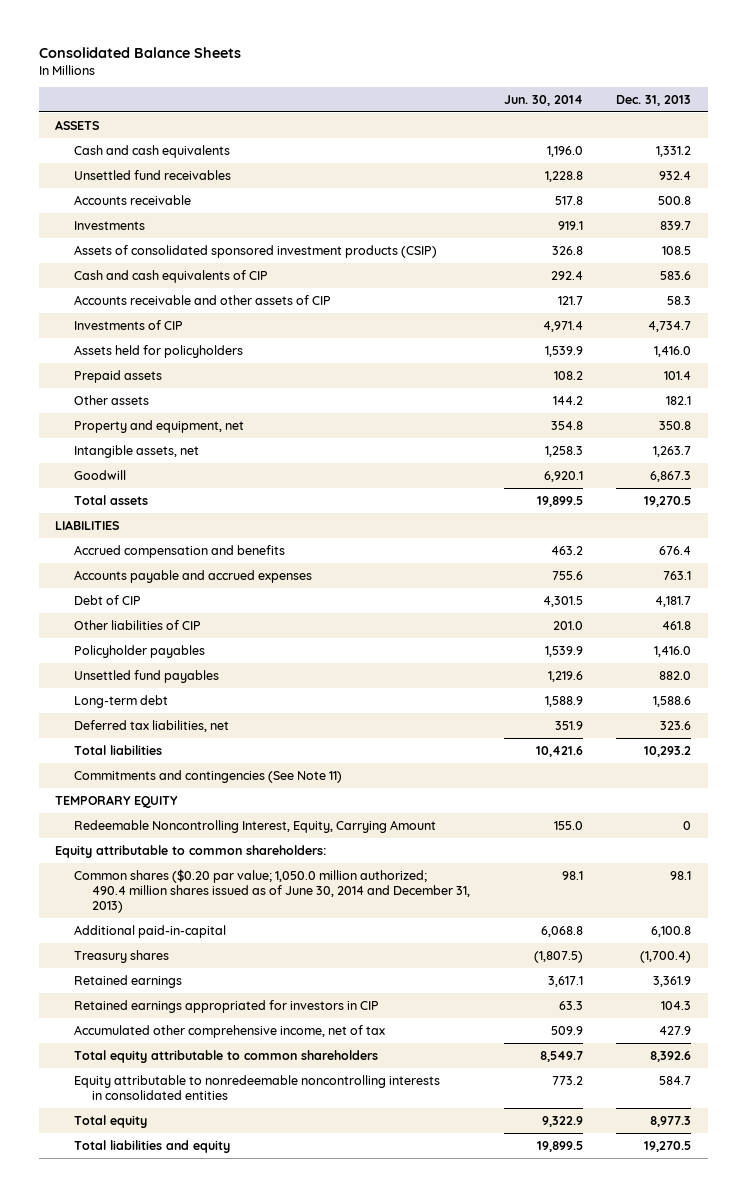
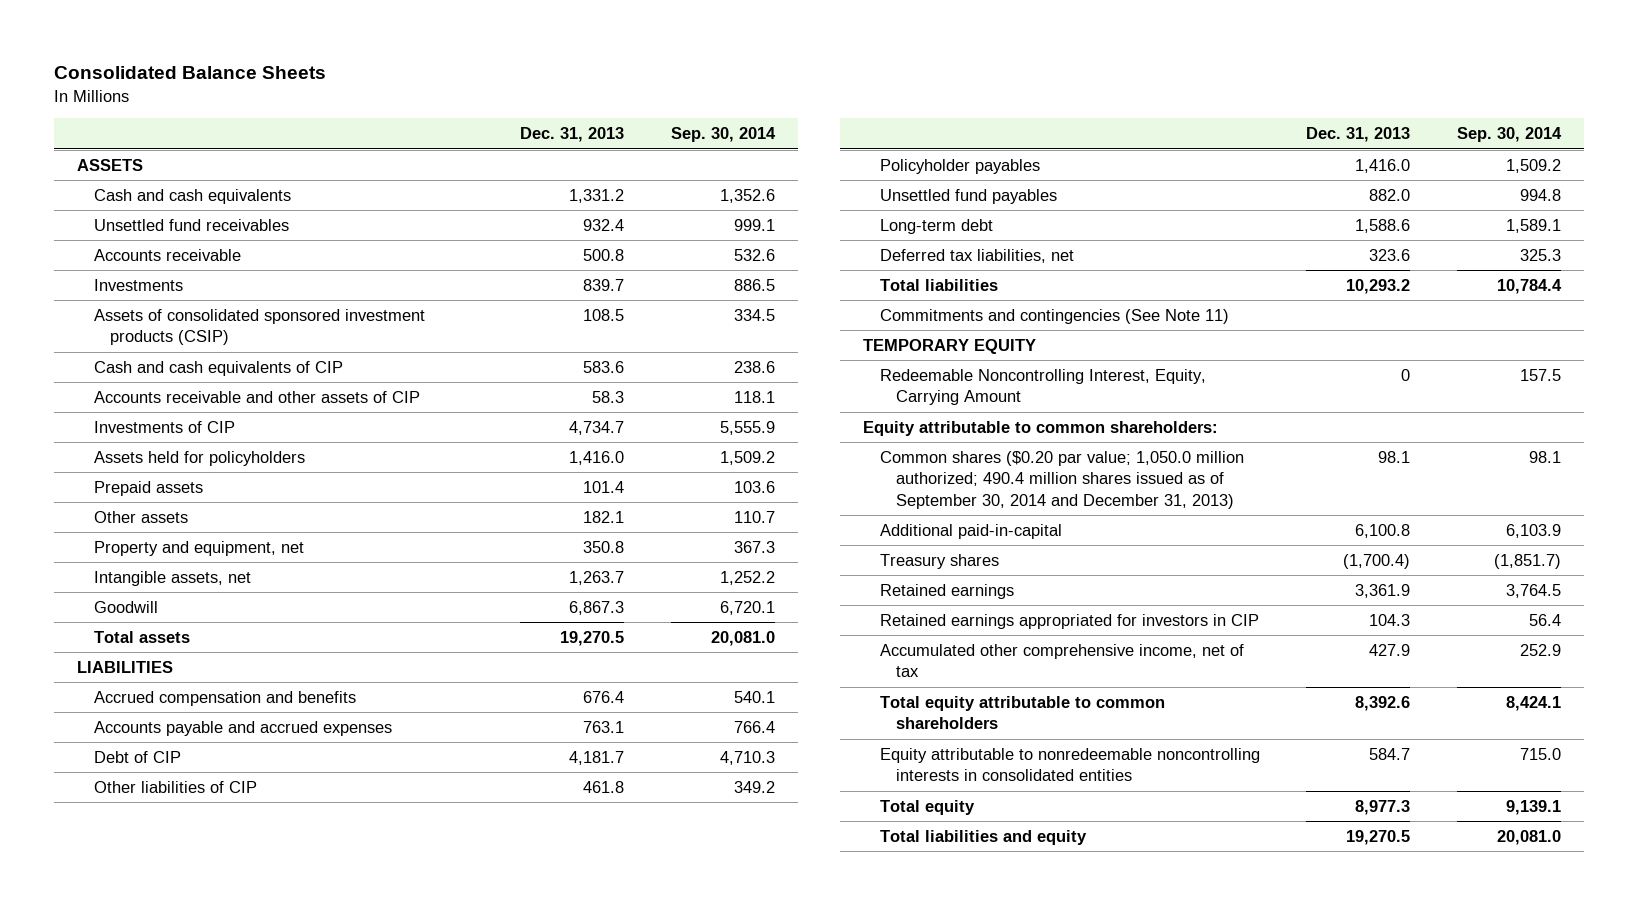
[503,94,583,106] Jun. 30, 2014 -> none
none -> [670,127,776,143] Sep. 30, 2014
[73,868,470,914] Common shares ($0.20 par value; 1,050.0 million authorized; 490.4 million shares issued as of June 30, 2014 and December 31, 2013) -> [879,450,1244,509] Common shares ($0.20 par value; 1,050.0 million authorized; 490.4 million shares issued as of September 30, 2014 and December 31, 2013)

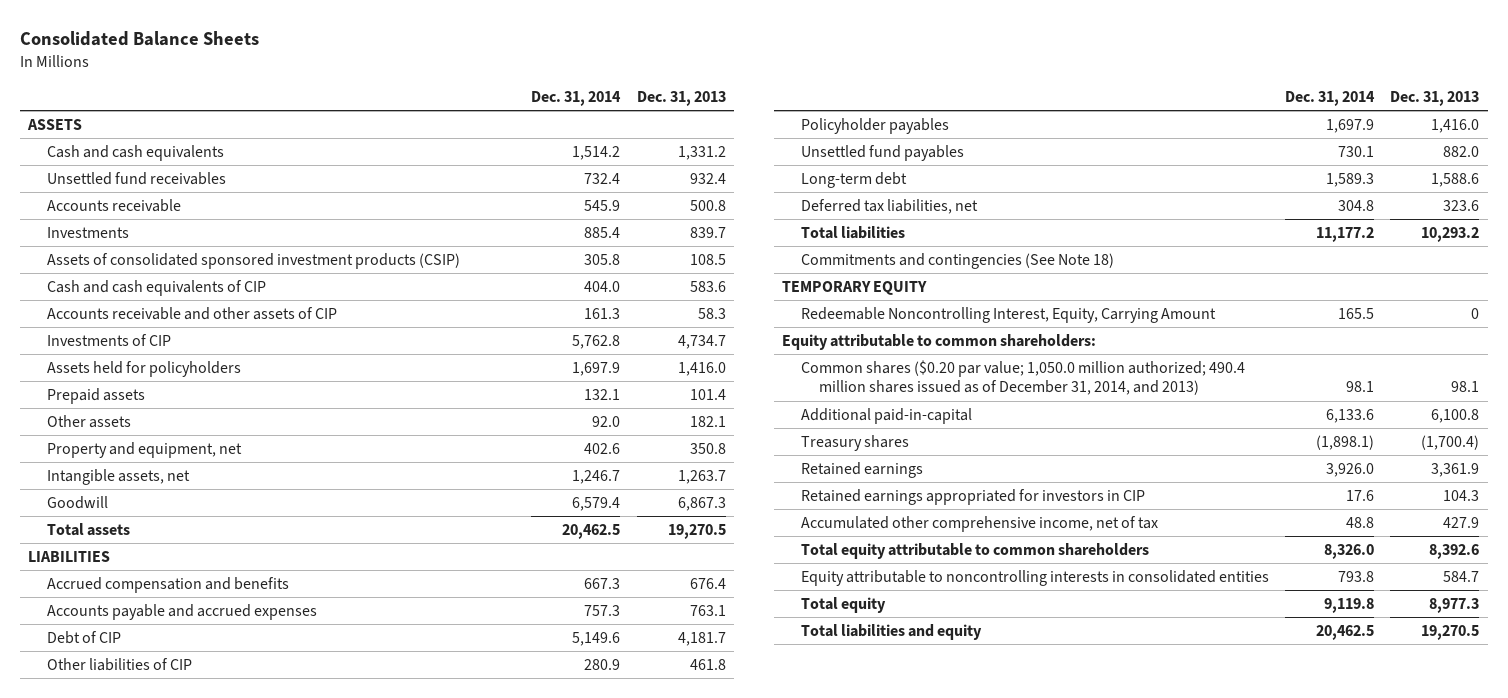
[670,127,776,143] Sep. 30, 2014 -> none
none -> [531,90,622,106] Dec. 31, 2014
[879,308,1229,324] Commitments and contingencies (See Note 11) -> [800,253,1114,270] Commitments and contingencies (See Note 18)
[879,450,1244,509] Common shares ($0.20 par value; 1,050.0 million authorized; 490.4 million shares issued as of September 30, 2014 and December 31, 2013) -> [800,360,1245,396] Common shares ($0.20 par value; 1,050.0 million authorized; 490.4 million shares issued as of December 31, 2014, and 2013)
[879,747,1260,782] Equity attributable to nonredeemable noncontrolling interests in consolidated entities -> [800,570,1269,587] Equity attributable to noncontrolling interests in consolidated entities

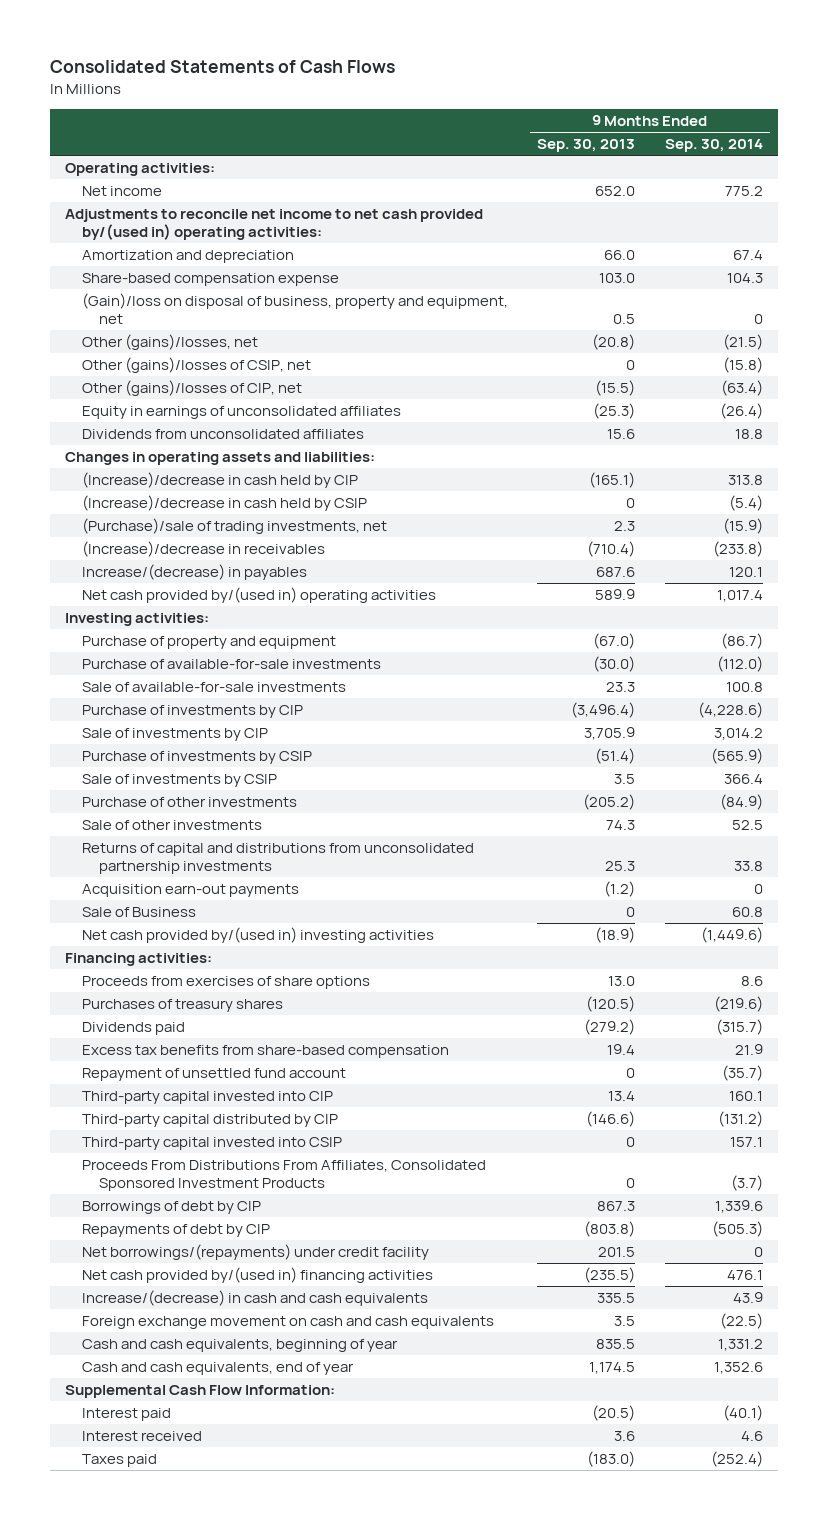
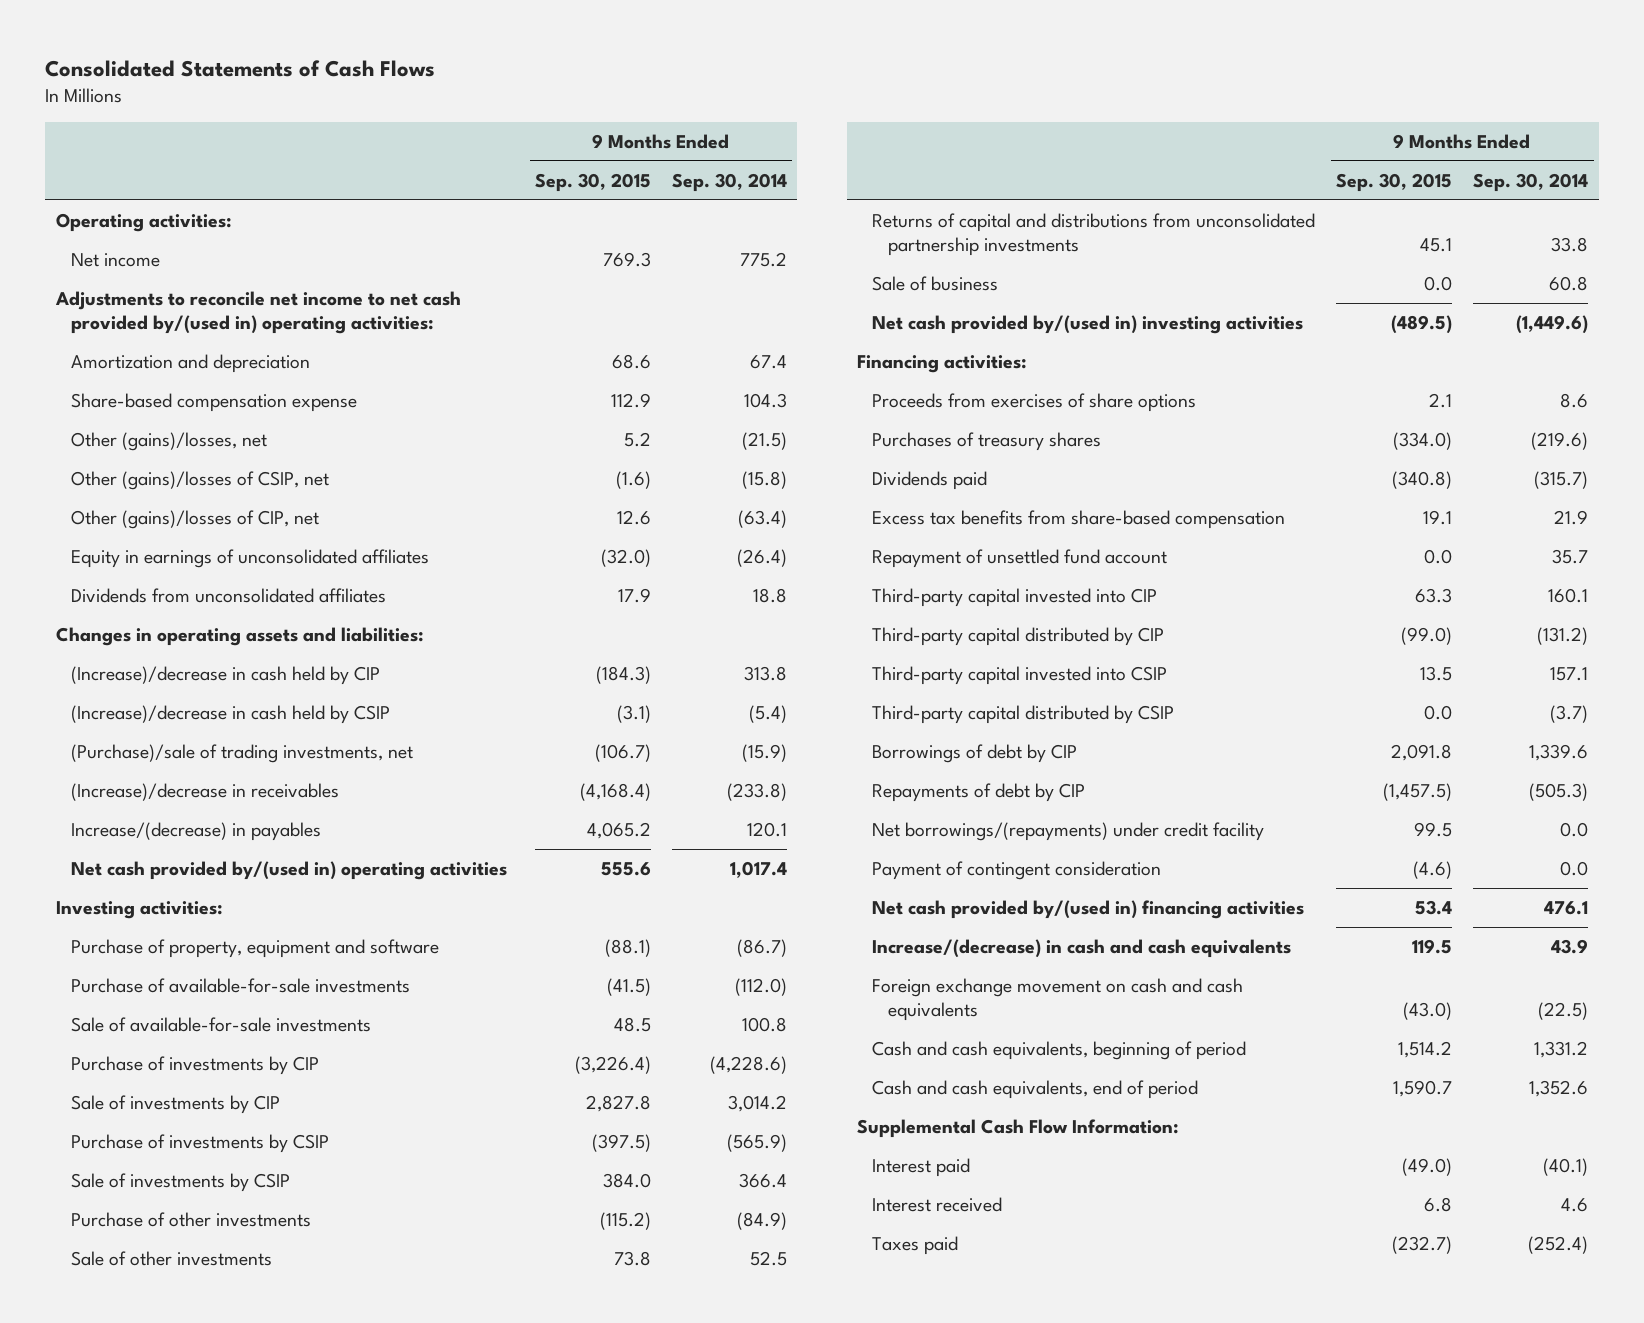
[537,139,636,153] Sep. 30, 2013 -> none
none -> [534,172,651,192] Sep. 30, 2015
[81,293,508,324] (Gain)/loss on disposal of business, property and equipment, net -> none
[81,636,336,650] Purchase of property and equipment -> [71,938,440,958] Purchase of property, equipment and software
[81,884,299,898] Acquisition earn-out payments -> none
[81,907,196,918] Sale of Business -> [872,275,999,291] Sale of business
[721,1065,763,1082] (35.7) -> [1552,548,1589,564] 35.7
[81,1160,486,1191] Proceeds From Distributions From Affiliates, Consolidated Sponsored Investment Products -> none
none -> [872,704,1175,724] Third-party capital distributed by CSIP
[753,1247,763,1258] 0 -> [1560,821,1589,837] 0.0
none -> [872,860,1162,880] Payment of contingent consideration
[81,1339,398,1353] Cash and cash equivalents, beginning of year -> [872,1040,1247,1060] Cash and cash equivalents, beginning of period
[81,1362,354,1376] Cash and cash equivalents, end of year -> [872,1079,1199,1099] Cash and cash equivalents, end of period

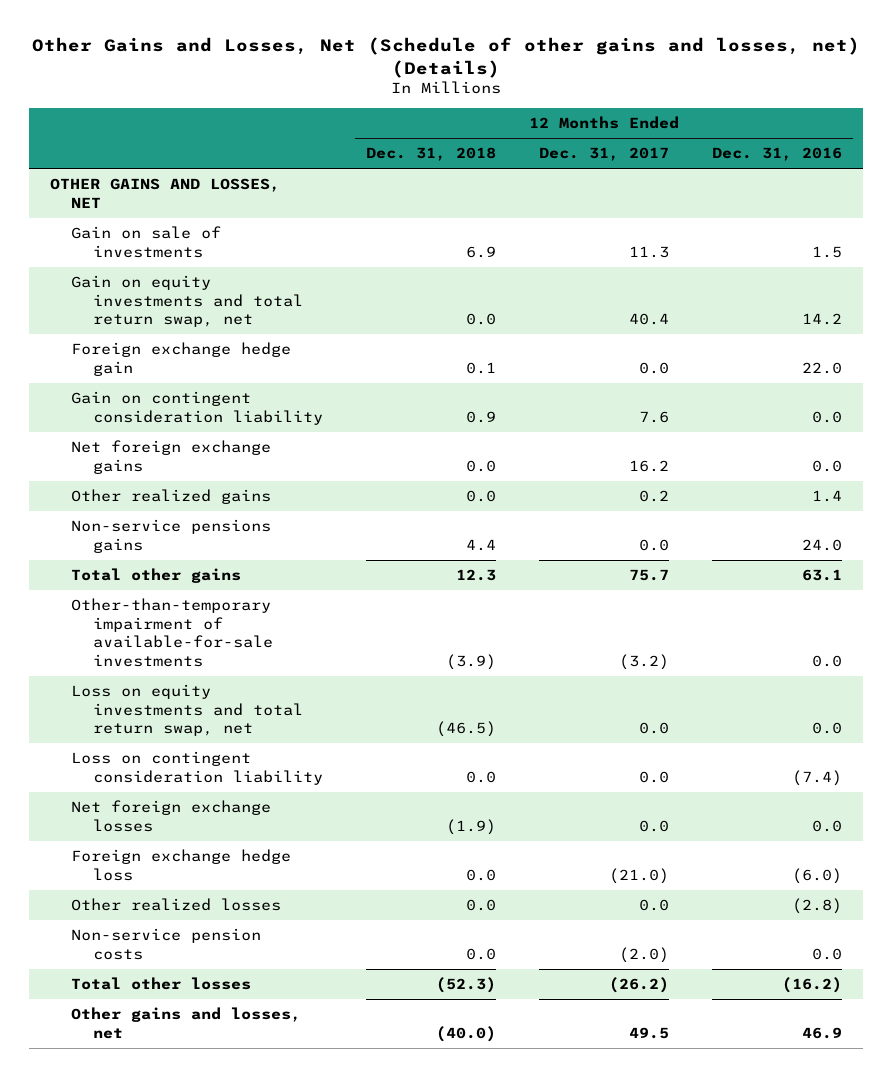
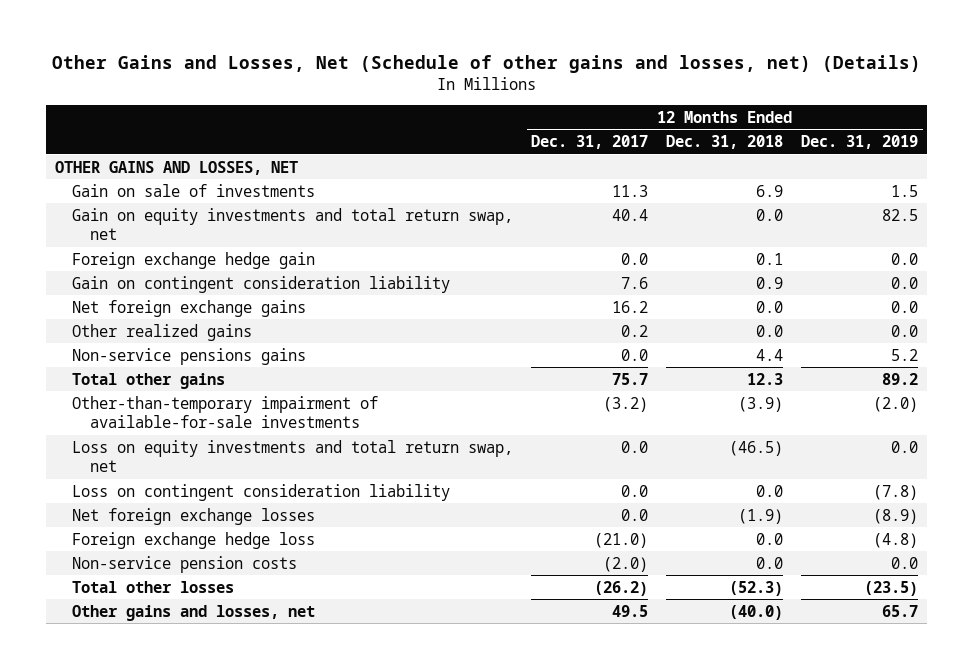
[711,147,842,162] Dec. 31, 2016 -> none
none -> [801,135,919,150] Dec. 31, 2019
[71,898,282,912] Other realized losses -> none

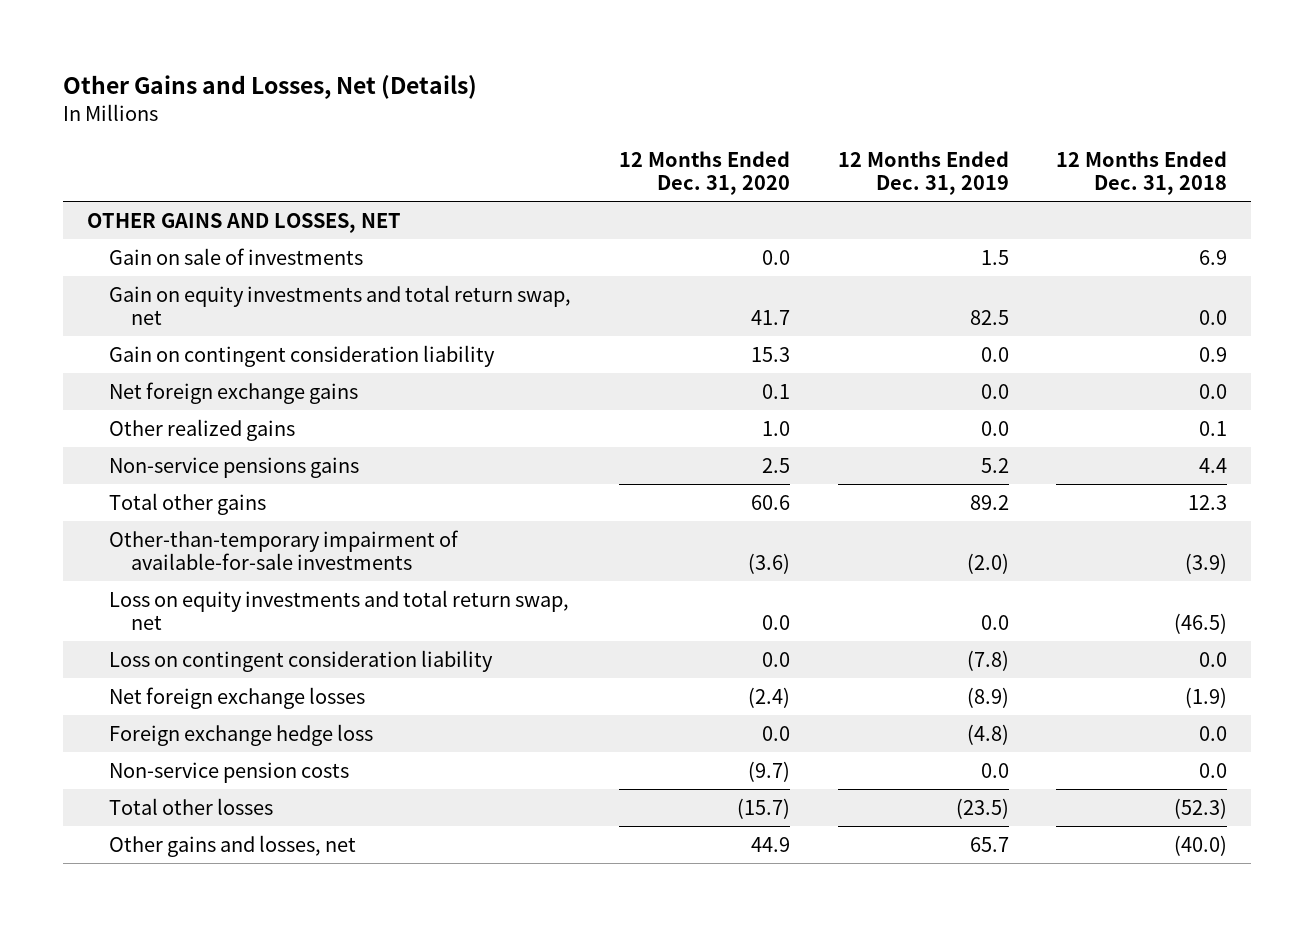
[51,55,921,74] Other Gains and Losses, Net (Schedule of other gains and losses, net) (Details) -> [63,75,478,100] Other Gains and Losses, Net (Details)
[531,135,649,150] Dec. 31, 2017 -> none
none -> [618,150,790,195] 12 Months Ended Dec. 31, 2020
[72,251,316,269] Foreign exchange hedge gain -> none
[756,324,784,337] 0.0 -> [1199,420,1228,436] 0.1

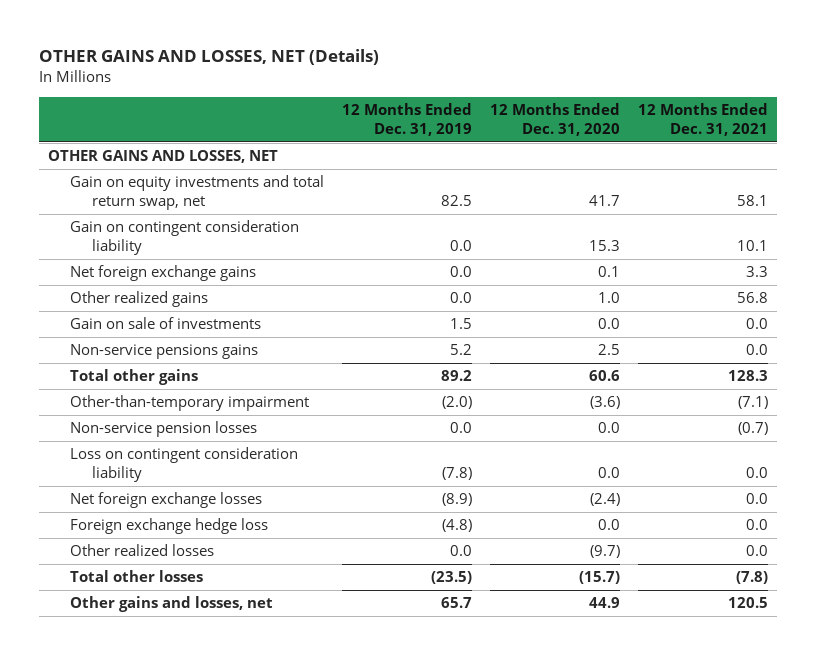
[63,75,478,100] Other Gains and Losses, Net (Details) -> [38,48,379,65] OTHER GAINS AND LOSSES, NET (Details)
[1056,150,1228,195] 12 Months Ended Dec. 31, 2018 -> none
none -> [637,103,768,137] 12 Months Ended Dec. 31, 2021
[109,247,364,265] Gain on sale of investments -> [69,317,261,330] Gain on sale of investments
[109,589,570,630] Loss on equity investments and total return swap, net -> none
[109,529,460,570] Other-than-temporary impairment of available-for-sale investments -> [69,395,309,412] Other-than-temporary impairment
none -> [69,421,257,438] Non-service pension losses
[109,761,350,783] Non-service pension costs -> [69,544,214,557] Other realized losses

